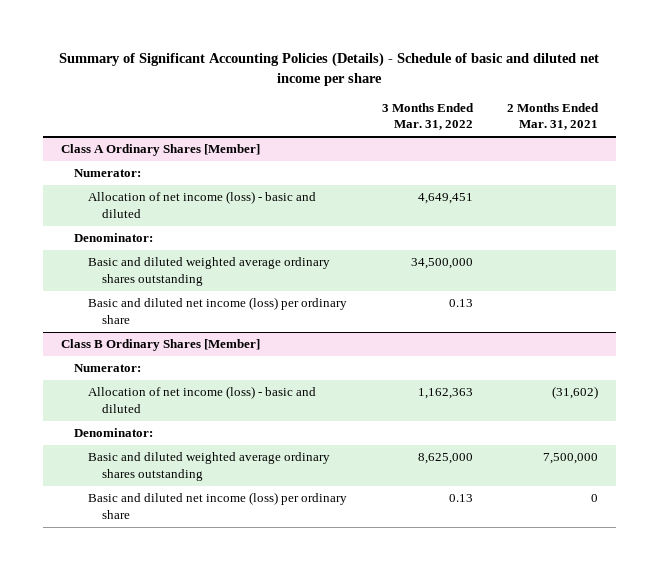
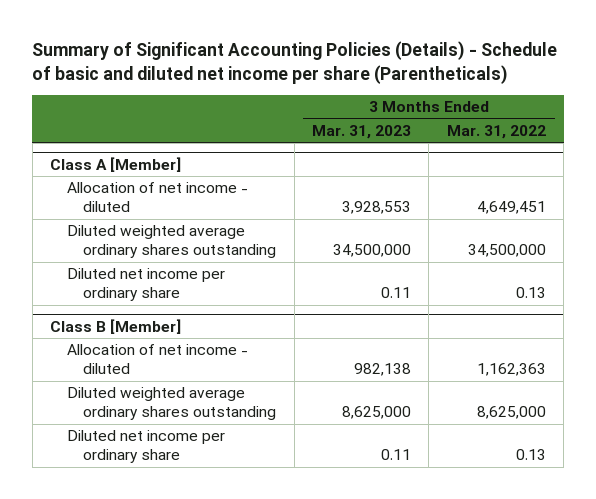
[59,52,600,86] Summary of Significant Accounting Policies (Details) - Schedule of basic and diluted net income per share -> [32,41,558,84] Summary of Significant Accounting Policies (Details) - Schedule of basic and diluted net income per share (Parentheticals)
[507,103,600,131] 2 Months Ended Mar. 31, 2021 -> none
none -> [311,125,411,140] Mar. 31, 2023
[74,169,142,178] Numerator: -> none
[74,233,154,243] Denominator: -> none
[74,364,142,373] Numerator: -> none
[74,428,154,438] Denominator: -> none
[60,144,260,157] Class A Ordinary Shares [Member] -> [50,156,182,172] Class A [Member]
[87,191,316,218] Allocation of net income (loss) - basic and diluted -> [66,182,248,213] Allocation of net income - diluted
[87,257,330,286] Basic and diluted weighted average ordinary shares outstanding -> [66,225,277,259] Diluted weighted average ordinary shares outstanding
[87,297,347,324] Basic and diluted net income (loss) per ordinary share -> [66,268,225,302] Diluted net income per ordinary share
[60,339,260,352] Class B Ordinary Shares [Member] -> [50,318,182,334] Class B [Member]
[87,386,316,413] Allocation of net income (loss) - basic and diluted -> [66,344,248,375] Allocation of net income - diluted
[87,452,330,481] Basic and diluted weighted average ordinary shares outstanding -> [66,387,277,421] Diluted weighted average ordinary shares outstanding
[87,492,347,519] Basic and diluted net income (loss) per ordinary share -> [66,430,225,464] Diluted net income per ordinary share

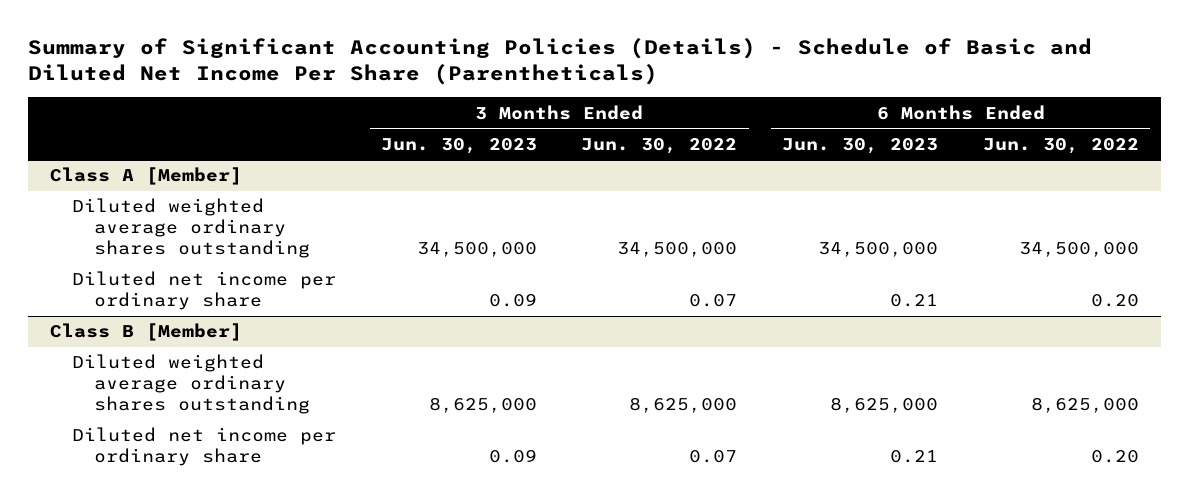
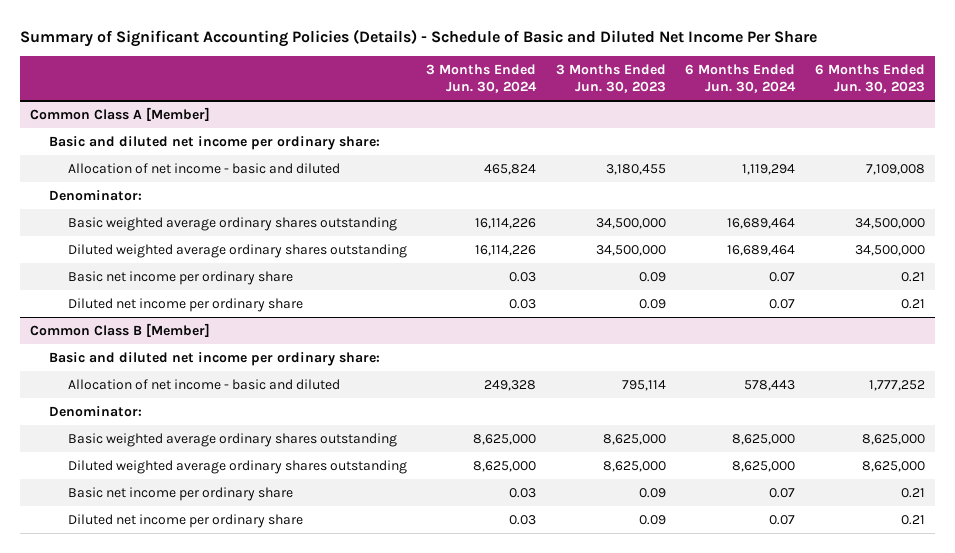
[28,38,1093,86] Summary of Significant Accounting Policies (Details) - Schedule of Basic and Diluted Net Income Per Share (Parentheticals) -> [20,29,818,48] Summary of Significant Accounting Policies (Details) - Schedule of Basic and Diluted Net Income Per Share
[581,137,738,154] Jun. 30, 2022 -> none
[982,137,1139,154] Jun. 30, 2022 -> none
none -> [426,64,538,94] 3 Months Ended Jun. 30, 2024
none -> [685,64,797,94] 6 Months Ended Jun. 30, 2024
[50,167,243,186] Class A [Member] -> [30,107,211,122] Common Class A [Member]
none -> [48,136,380,151] Basic and diluted net income per ordinary share:
none -> [67,163,340,175] Allocation of net income - basic and diluted
none -> [48,190,142,202] Denominator:
none -> [67,217,397,232] Basic weighted average ordinary shares outstanding
none -> [67,271,293,286] Basic net income per ordinary share
[50,323,243,342] Class B [Member] -> [30,323,211,338] Common Class B [Member]
none -> [48,352,380,367] Basic and diluted net income per ordinary share:
none -> [67,379,340,391] Allocation of net income - basic and diluted
none -> [48,406,142,418] Denominator:
none -> [67,433,397,448] Basic weighted average ordinary shares outstanding
none -> [67,487,293,502] Basic net income per ordinary share

